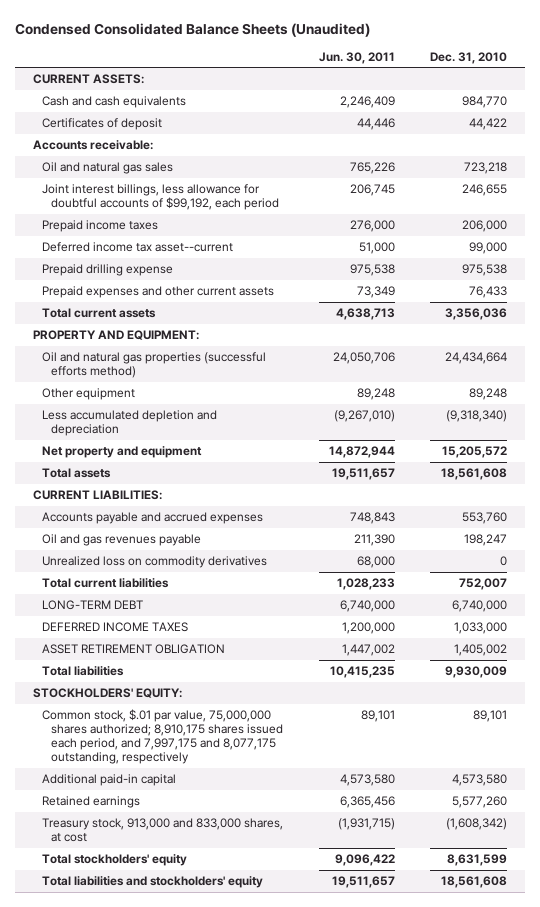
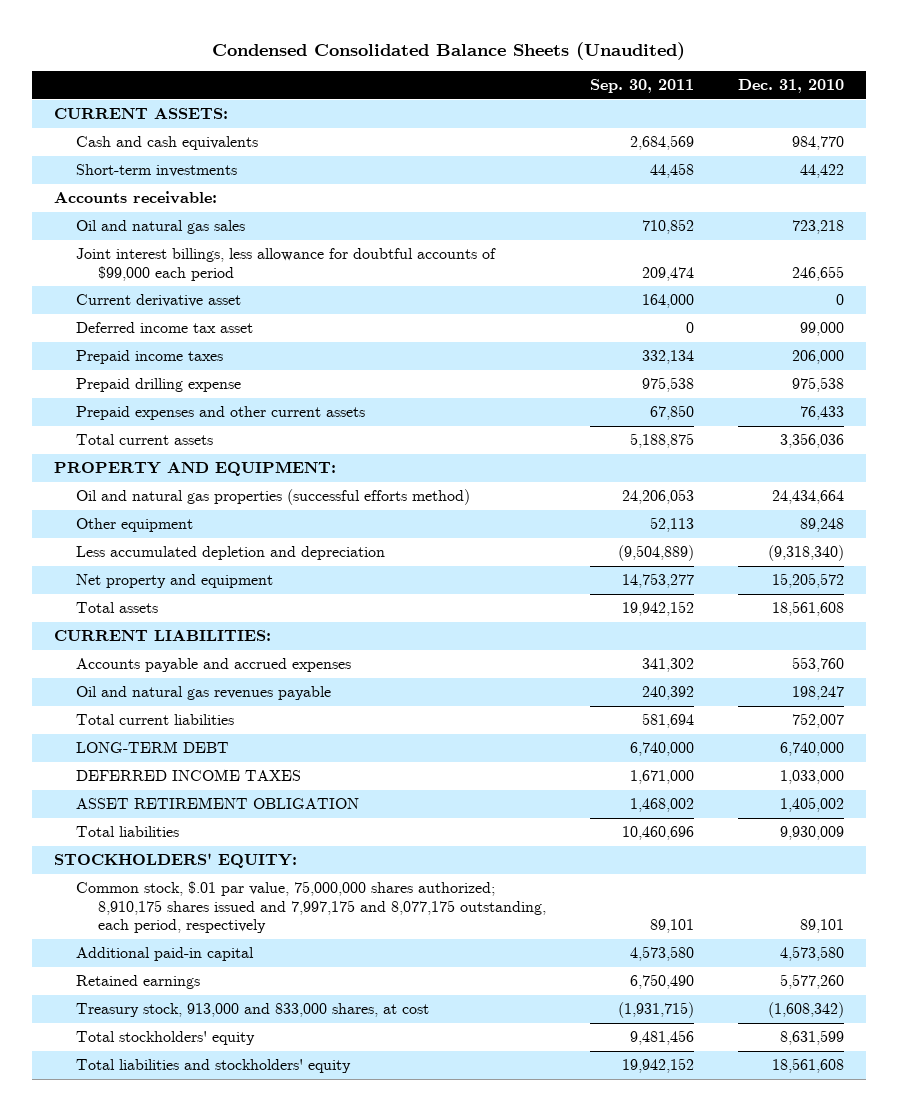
[318,51,395,64] Jun. 30, 2011 -> none
none -> [589,79,694,94] Sep. 30, 2011
[42,118,163,131] Certificates of deposit -> [75,164,237,178] Short-term investments
[42,184,280,211] Joint interest billings, less allowance for doubtful accounts of $99,192, each period -> [75,248,496,281] Joint interest billings, less allowance for doubtful accounts of $99,000 each period
none -> [75,294,241,308] Current derivative asset
none -> [75,322,253,334] Deferred income tax asset
[42,242,234,253] Deferred income tax asset--current -> none
[42,556,268,569] Unrealized loss on commodity derivatives -> none
[42,534,202,547] Oil and gas revenues payable -> [75,686,331,701] Oil and natural gas revenues payable
[42,709,284,765] Common stock, $.01 par value, 75,000,000 shares authorized; 8,910,175 shares issued each period, and 7,997,175 and 8,077,175 outstanding, respectively -> [75,881,546,934] Common stock, $.01 par value, 75,000,000 shares authorized; 8,910,175 shares issued and 7,997,175 and 8,077,175 outstanding, each period, respectively

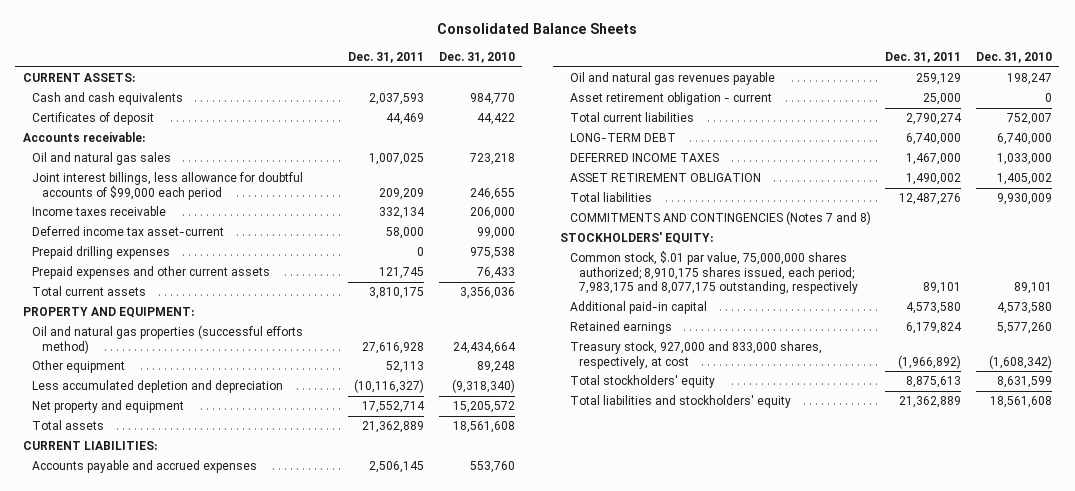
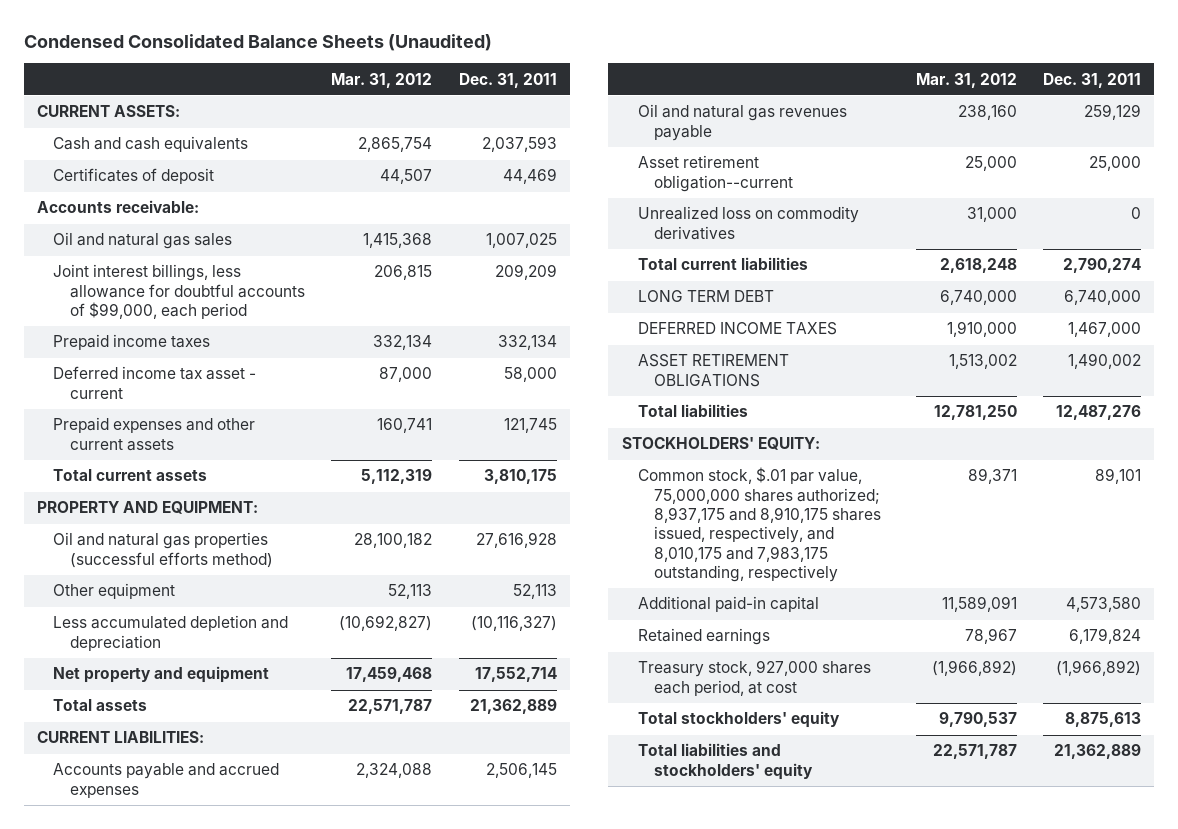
[437,23,638,35] Consolidated Balance Sheets -> [23,33,492,51] Condensed Consolidated Balance Sheets (Unaudited)
[438,51,515,63] Dec. 31, 2010 -> none
none -> [331,72,433,88] Mar. 31, 2012
[32,246,171,260] Prepaid drilling expenses -> none
[32,172,304,200] Joint interest billings, less allowance for doubtful accounts of $99,000 each period -> [53,264,305,320] Joint interest billings, less allowance for doubtful accounts of $99,000, each period
[32,206,167,217] Income taxes receivable -> [53,334,211,351] Prepaid income taxes
[32,226,225,237] Deferred income tax asset-current -> [53,366,257,399] Deferred income tax asset - current
[569,92,772,106] Asset retirement obligation - current -> [637,155,794,192] Asset retirement obligation--current
none -> [637,206,859,240] Unrealized loss on commodity derivatives
[569,133,676,143] LONG-TERM DEBT -> [637,290,774,303] LONG TERM DEBT
[569,173,761,183] ASSET RETIREMENT OBLIGATION -> [637,354,789,387] ASSET RETIREMENT OBLIGATIONS
[569,211,871,226] COMMITMENTS AND CONTINGENCIES (Notes 7 and 8) -> none
[569,251,859,294] Common stock, $.01 par value, 75,000,000 shares authorized; 8,910,175 shares issued, each period; 7,983,175 and 8,077,175 outstanding, respectively -> [637,467,882,582] Common stock, $.01 par value, 75,000,000 shares authorized; 8,937,175 and 8,910,175 shares issued, respectively, and 8,010,175 and 7,983,175 outstanding, respectively
[569,341,822,369] Treasury stock, 927,000 and 833,000 shares, respectively, at cost -> [637,660,871,696] Treasury stock, 927,000 shares each period, at cost

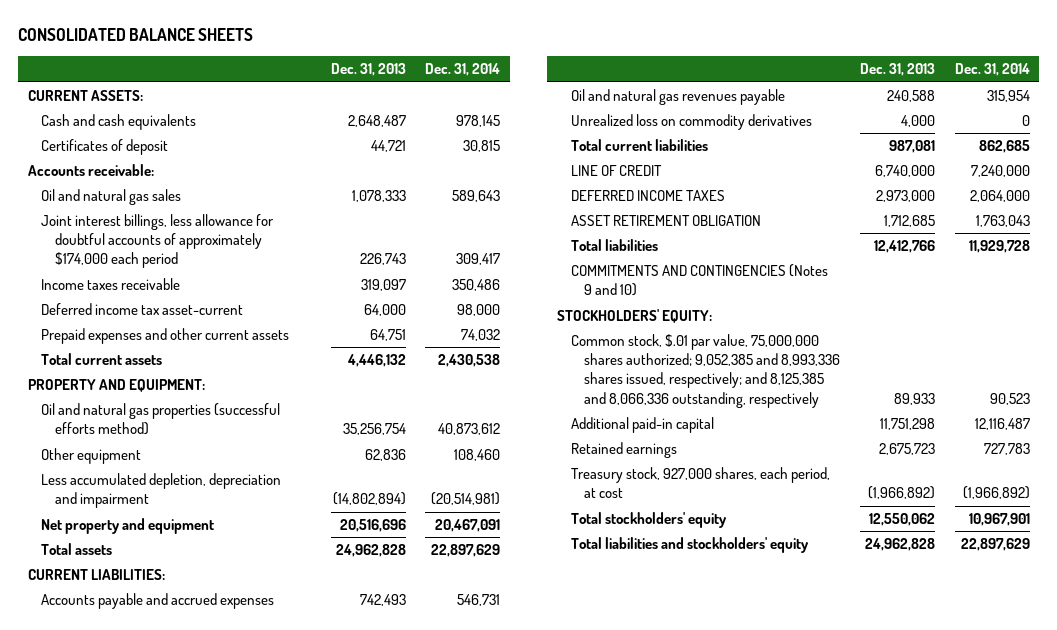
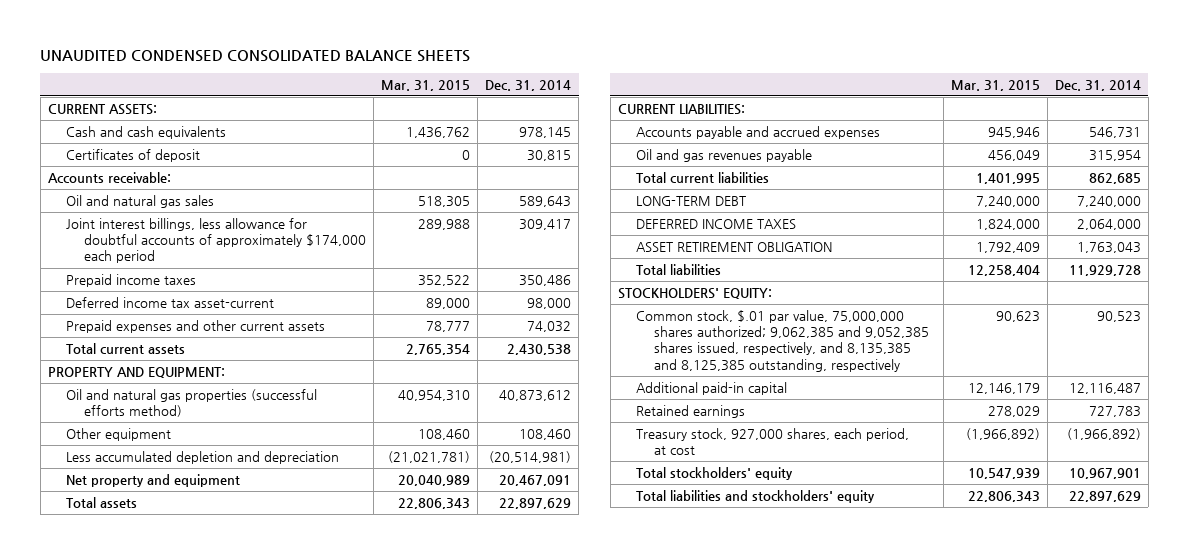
[18,28,254,42] CONSOLIDATED BALANCE SHEETS -> [40,50,471,63] UNAUDITED CONDENSED CONSOLIDATED BALANCE SHEETS
[330,63,406,77] Dec. 31, 2013 -> none
none -> [381,79,471,91] Mar. 31, 2015
[41,278,181,291] Income taxes receivable -> [66,274,197,288] Prepaid income taxes
[41,473,282,509] Less accumulated depletion, depreciation and impairment -> [66,451,340,465] Less accumulated depletion and depreciation
[570,114,812,131] Unrealized loss on commodity derivatives -> none
[570,89,785,106] Oil and natural gas revenues payable -> [635,149,812,163] Oil and gas revenues payable
[570,165,662,177] LINE OF CREDIT -> [635,196,746,207] LONG-TERM DEBT
[570,264,828,297] COMMITMENTS AND CONTINGENCIES (Notes 9 and 10) -> none
[570,334,841,408] Common stock, $.01 par value, 75,000,000 shares authorized; 9,052,385 and 8,993,336 shares issued, respectively; and 8,125,385 and 8,066,336 outstanding, respectively -> [635,310,929,372] Common stock, $.01 par value, 75,000,000 shares authorized; 9,062,385 and 9,052,385 shares issued, respectively, and 8,135,385 and 8,125,385 outstanding, respectively

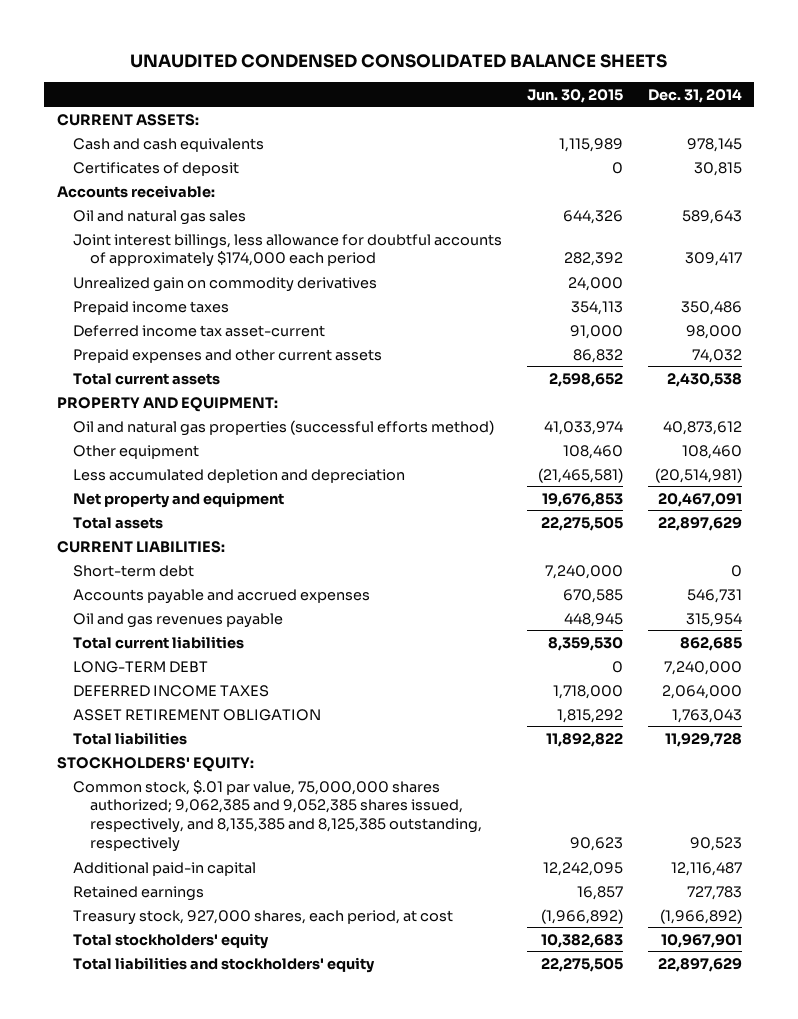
[381,79,471,91] Mar. 31, 2015 -> none
none -> [526,88,623,103] Jun. 30, 2015
none -> [73,276,378,292] Unrealized gain on commodity derivatives
none -> [73,564,195,577] Short-term debt

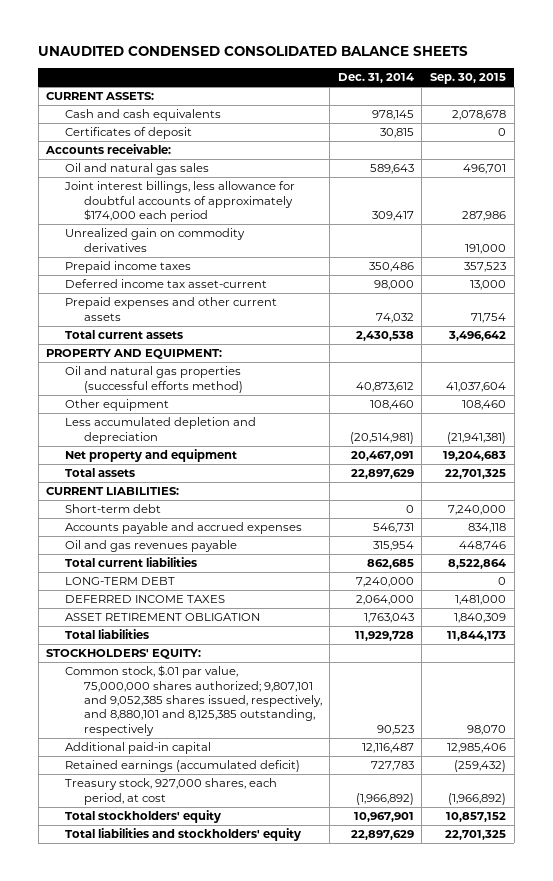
[526,88,623,103] Jun. 30, 2015 -> none
none -> [430,73,507,85] Sep. 30, 2015
[73,779,483,852] Common stock, $.01 par value, 75,000,000 shares authorized; 9,062,385 and 9,052,385 shares issued, respectively, and 8,135,385 and 8,125,385 outstanding, respectively -> [65,665,322,736] Common stock, $.01 par value, 75,000,000 shares authorized; 9,807,101 and 9,052,385 shares issued, respectively, and 8,880,101 and 8,125,385 outstanding, respectively
[73,885,205,901] Retained earnings -> [65,760,301,773] Retained earnings (accumulated deficit)

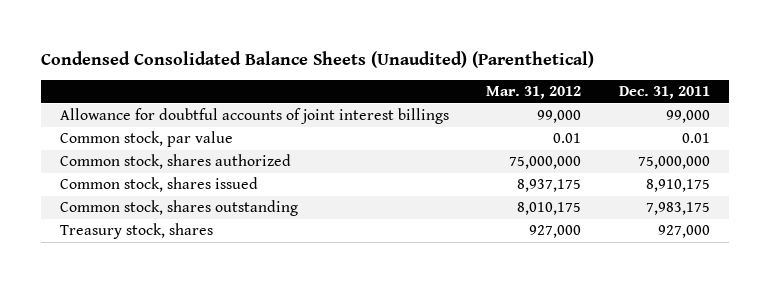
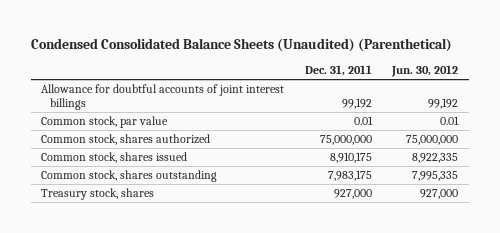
[486,86,582,100] Mar. 31, 2012 -> none
none -> [391,65,459,78] Jun. 30, 2012
[666,110,711,124] 99,000 -> [341,97,372,109] 99,192

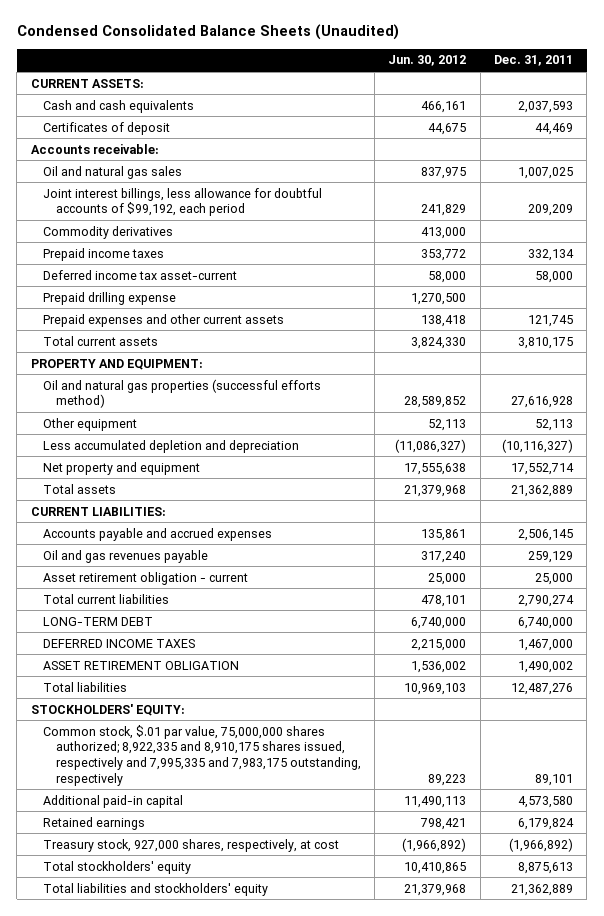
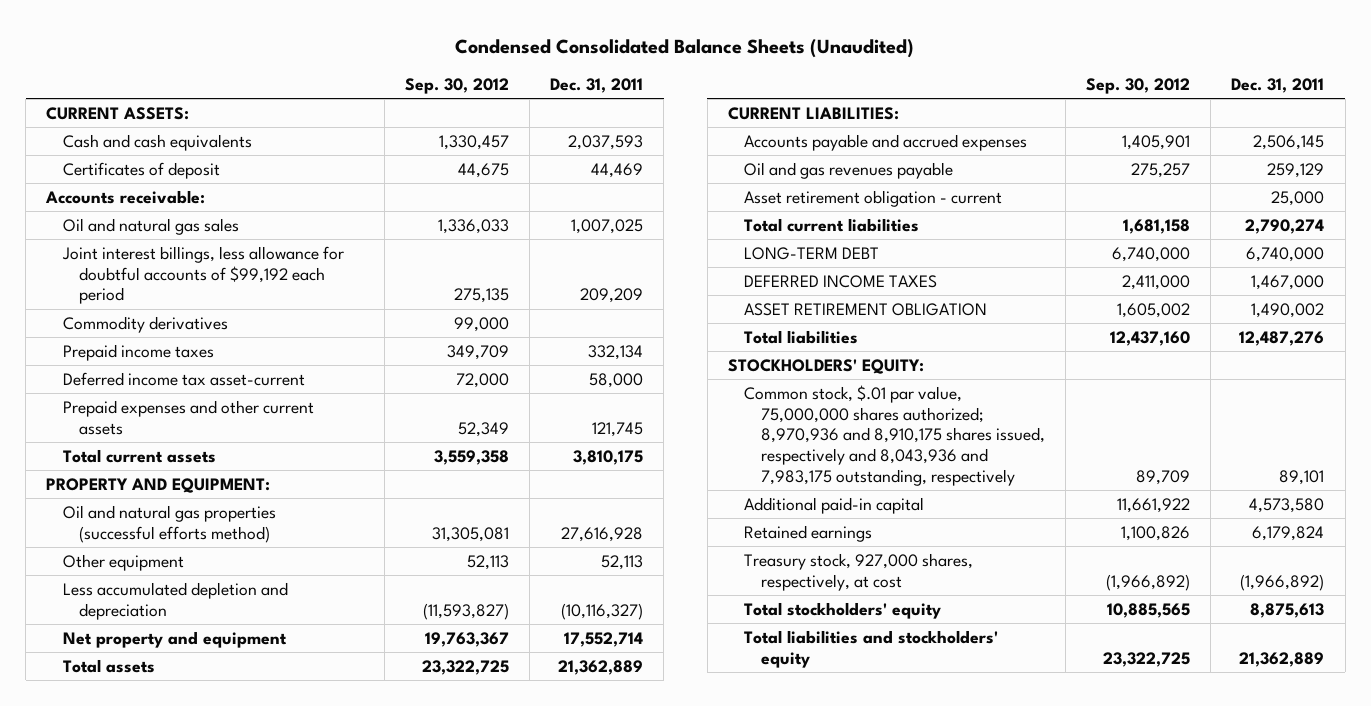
[388,55,467,67] Jun. 30, 2012 -> none
none -> [404,77,509,94] Sep. 30, 2012
[43,187,323,217] Joint interest billings, less allowance for doubtful accounts of $99,192, each period -> [61,245,344,305] Joint interest billings, less allowance for doubtful accounts of $99,192 each period
[43,291,177,305] Prepaid drilling expense -> none
[43,724,361,786] Common stock, $.01 par value, 75,000,000 shares authorized; 8,922,335 and 8,910,175 shares issued, respectively and 7,995,335 and 7,983,175 outstanding, respectively -> [744,384,1045,487] Common stock, $.01 par value, 75,000,000 shares authorized; 8,970,936 and 8,910,175 shares issued, respectively and 8,043,936 and 7,983,175 outstanding, respectively

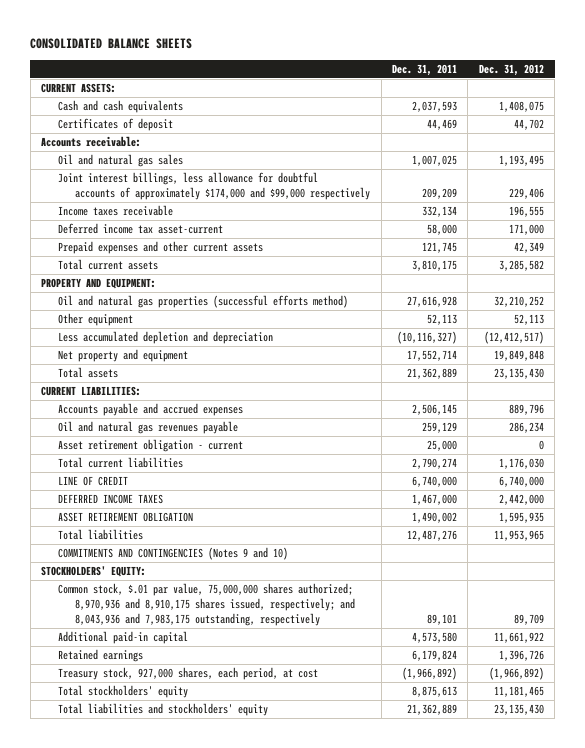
[455,38,915,58] Condensed Consolidated Balance Sheets (Unaudited) -> [30,38,193,50] CONSOLIDATED BALANCE SHEETS
[404,77,509,94] Sep. 30, 2012 -> none
none -> [478,63,544,76] Dec. 31, 2012
[62,315,228,333] Commodity derivatives -> none
[61,245,344,305] Joint interest billings, less allowance for doubtful accounts of $99,192 each period -> [58,172,371,201] Joint interest billings, less allowance for doubtful accounts of approximately $174,000 and $99,000 respectively
[62,343,214,361] Prepaid income taxes -> [58,205,174,217] Income taxes receivable
[744,161,954,179] Oil and gas revenues payable -> [58,421,239,435] Oil and natural gas revenues payable
[744,246,880,260] LONG-TERM DEBT -> [58,476,129,487] LINE OF CREDIT
none -> [58,547,289,561] COMMITMENTS AND CONTINGENCIES (Notes 9 and 10)
[744,384,1045,487] Common stock, $.01 par value, 75,000,000 shares authorized; 8,970,936 and 8,910,175 shares issued, respectively and 8,043,936 and 7,983,175 outstanding, respectively -> [58,583,356,626] Common stock, $.01 par value, 75,000,000 shares authorized; 8,970,936 and 8,910,175 shares issued, respectively; and 8,043,936 and 7,983,175 outstanding, respectively
[744,552,974,591] Treasury stock, 927,000 shares, respectively, at cost -> [58,667,319,681] Treasury stock, 927,000 shares, each period, at cost

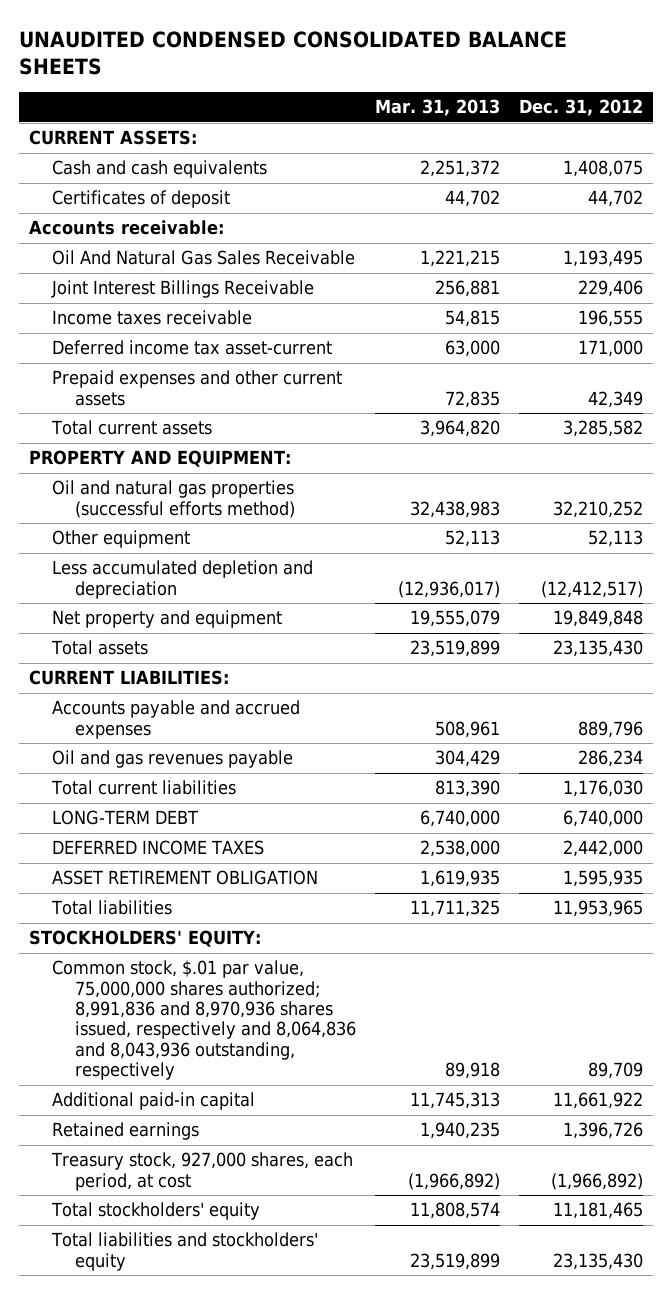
[30,38,193,50] CONSOLIDATED BALANCE SHEETS -> [19,30,568,76] UNAUDITED CONDENSED CONSOLIDATED BALANCE SHEETS
[392,63,458,76] Dec. 31, 2011 -> none
none -> [375,99,501,117] Mar. 31, 2013
[58,154,184,168] Oil and natural gas sales -> [52,250,356,266] Oil And Natural Gas Sales Receivable
[58,172,371,201] Joint interest billings, less allowance for doubtful accounts of approximately $174,000 and $99,000 respectively -> [51,280,315,299] Joint Interest Billings Receivable
[58,439,244,453] Asset retirement obligation - current -> none
[58,421,239,435] Oil and natural gas revenues payable -> [52,750,294,769] Oil and gas revenues payable
[58,476,129,487] LINE OF CREDIT -> [52,810,199,826] LONG-TERM DEBT
[58,547,289,561] COMMITMENTS AND CONTINGENCIES (Notes 9 and 10) -> none
[58,583,356,626] Common stock, $.01 par value, 75,000,000 shares authorized; 8,970,936 and 8,910,175 shares issued, respectively; and 8,043,936 and 7,983,175 outstanding, respectively -> [52,960,357,1081] Common stock, $.01 par value, 75,000,000 shares authorized; 8,991,836 and 8,970,936 shares issued, respectively and 8,064,836 and 8,043,936 outstanding, respectively

